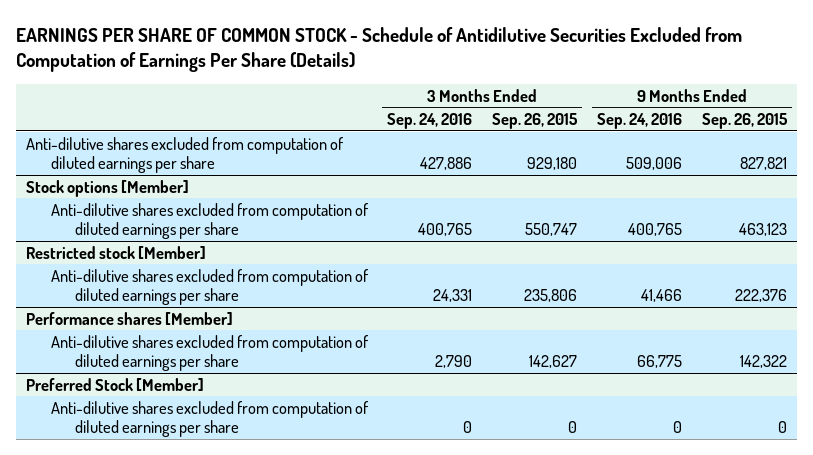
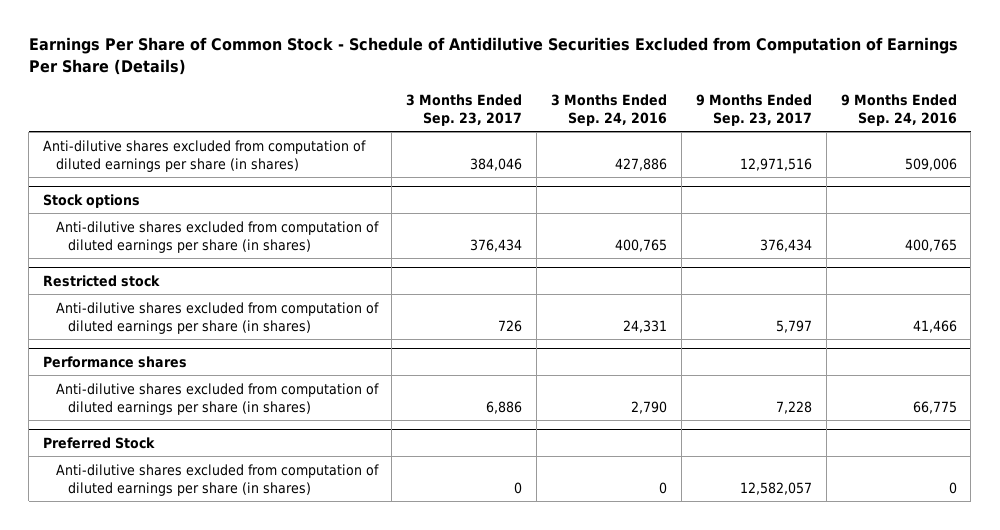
[16,26,743,73] EARNINGS PER SHARE OF COMMON STOCK - Schedule of Antidilutive Securities Excluded from Computation of Earnings Per Share (Details) -> [28,37,958,76] Earnings Per Share of Common Stock - Schedule of Antidilutive Securities Excluded from Computation of Earnings Per Share (Details)
[492,113,579,130] Sep. 26, 2015 -> none
[701,113,788,130] Sep. 26, 2015 -> none
none -> [406,93,523,126] 3 Months Ended Sep. 23, 2017
none -> [695,93,812,126] 9 Months Ended Sep. 23, 2017
[26,136,345,173] Anti-dilutive shares excluded from computation of diluted earnings per share -> [42,139,366,172] Anti-dilutive shares excluded from computation of diluted earnings per share (in shares)
[26,179,190,197] Stock options [Member] -> [42,193,140,208] Stock options
[50,202,369,239] Anti-dilutive shares excluded from computation of diluted earnings per share -> [55,220,379,253] Anti-dilutive shares excluded from computation of diluted earnings per share (in shares)
[26,245,207,259] Restricted stock [Member] -> [42,274,160,287] Restricted stock
[50,268,369,305] Anti-dilutive shares excluded from computation of diluted earnings per share -> [55,301,379,334] Anti-dilutive shares excluded from computation of diluted earnings per share (in shares)
[26,311,234,325] Performance shares [Member] -> [42,355,187,368] Performance shares
[50,334,369,371] Anti-dilutive shares excluded from computation of diluted earnings per share -> [55,382,379,415] Anti-dilutive shares excluded from computation of diluted earnings per share (in shares)
[26,377,205,391] Preferred Stock [Member] -> [42,436,155,449] Preferred Stock
[50,400,369,437] Anti-dilutive shares excluded from computation of diluted earnings per share -> [55,463,379,496] Anti-dilutive shares excluded from computation of diluted earnings per share (in shares)

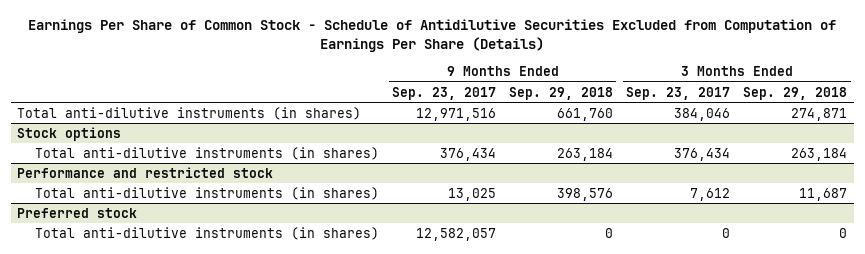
[551,93,668,126] 3 Months Ended Sep. 24, 2016 -> none
[840,93,957,126] 9 Months Ended Sep. 24, 2016 -> none
none -> [509,86,614,100] Sep. 29, 2018
none -> [743,86,848,100] Sep. 29, 2018
[42,139,366,172] Anti-dilutive shares excluded from computation of diluted earnings per share (in shares) -> [17,106,362,120] Total anti-dilutive instruments (in shares)
[42,436,155,449] Preferred Stock -> none
[55,463,379,496] Anti-dilutive shares excluded from computation of diluted earnings per share (in shares) -> none
[55,220,379,253] Anti-dilutive shares excluded from computation of diluted earnings per share (in shares) -> [34,146,379,160] Total anti-dilutive instruments (in shares)
[42,274,160,287] Restricted stock -> [17,166,274,178] Performance and restricted stock
[55,301,379,334] Anti-dilutive shares excluded from computation of diluted earnings per share (in shares) -> [34,186,379,200] Total anti-dilutive instruments (in shares)
[498,319,523,332] 726 -> [690,187,731,201] 7,612
[775,319,812,333] 5,797 -> [447,187,496,201] 13,025
[42,355,187,368] Performance shares -> [17,207,138,218] Preferred stock
[55,382,379,415] Anti-dilutive shares excluded from computation of diluted earnings per share (in shares) -> [34,226,379,240] Total anti-dilutive instruments (in shares)
[486,400,523,414] 6,886 -> [722,227,731,238] 0
[775,400,812,414] 7,228 -> [415,227,496,241] 12,582,057

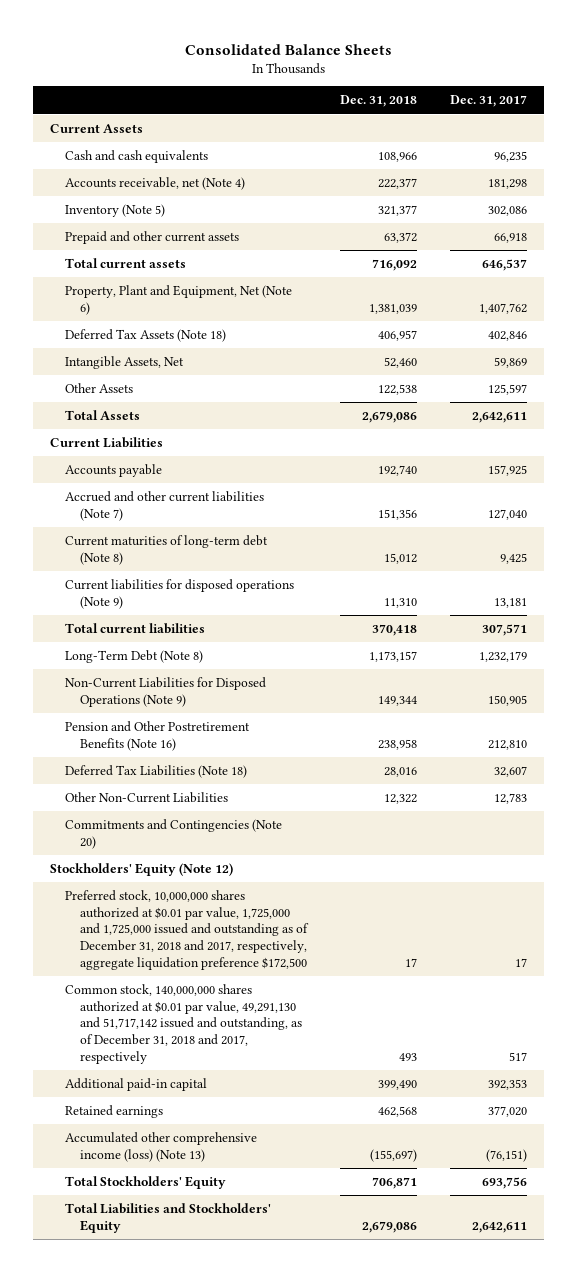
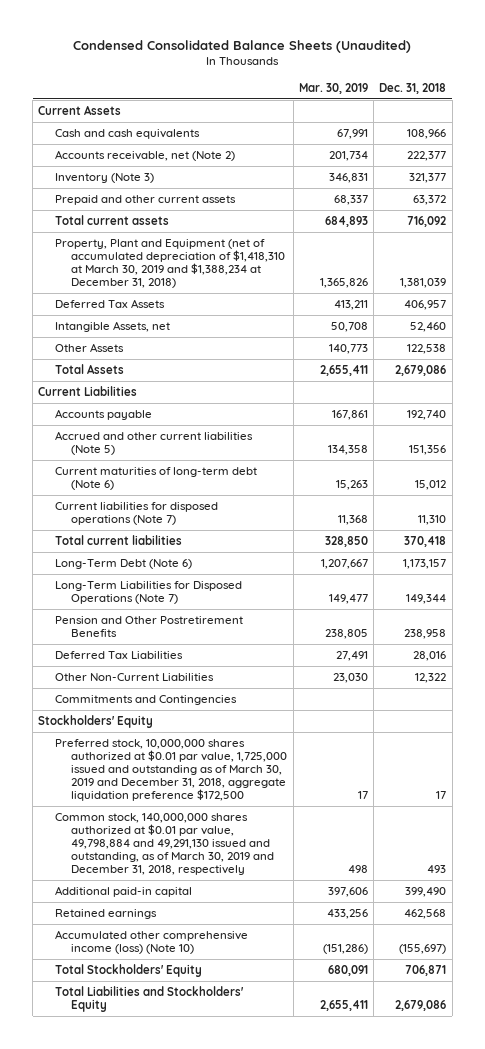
[184,43,392,55] Consolidated Balance Sheets -> [73,40,412,54] Condensed Consolidated Balance Sheets (Unaudited)
[450,95,528,108] Dec. 31, 2017 -> none
none -> [298,82,368,94] Mar. 30, 2019
[65,176,246,190] Accounts receivable, net (Note 4) -> [54,149,235,161] Accounts receivable, net (Note 2)
[65,203,166,217] Inventory (Note 5) -> [54,172,154,183] Inventory (Note 3)
[65,284,293,315] Property, Plant and Equipment, Net (Note 6) -> [54,238,286,288] Property, Plant and Equipment (net of accumulated depreciation of $1,418,310 at March 30, 2019 and $1,388,234 at December 31, 2018)
[65,328,227,342] Deferred Tax Assets (Note 18) -> [54,298,165,308] Deferred Tax Assets
[65,355,185,369] Intangible Assets, Net -> [54,320,170,332] Intangible Assets, net
[65,490,265,521] Accrued and other current liabilities (Note 7) -> [54,430,253,455] Accrued and other current liabilities (Note 5)
[65,534,269,565] Current maturities of long-term debt (Note 8) -> [54,466,257,490] Current maturities of long-term debt (Note 6)
[65,578,295,609] Current liabilities for disposed operations (Note 9) -> [54,501,218,525] Current liabilities for disposed operations (Note 7)
[65,649,204,663] Long-Term Debt (Note 8) -> [54,558,192,569] Long-Term Debt (Note 6)
[65,676,267,707] Non-Current Liabilities for Disposed Operations (Note 9) -> [54,580,242,604] Long-Term Liabilities for Disposed Operations (Note 7)
[65,720,251,751] Pension and Other Postretirement Benefits (Note 16) -> [54,615,243,637] Pension and Other Postretirement Benefits
[65,764,248,778] Deferred Tax Liabilities (Note 18) -> [54,650,183,659] Deferred Tax Liabilities
[65,818,283,849] Commitments and Contingencies (Note 20) -> [54,694,237,705] Commitments and Contingencies
[50,862,234,876] Stockholders' Equity (Note 12) -> [38,714,154,728] Stockholders' Equity
[65,889,310,970] Preferred stock, 10,000,000 shares authorized at $0.01 par value, 1,725,000 and 1,725,000 issued and outstanding as of December 31, 2018 and 2017, respectively, aggregate liquidation preference $172,500 -> [54,738,288,801] Preferred stock, 10,000,000 shares authorized at $0.01 par value, 1,725,000 issued and outstanding as of March 30, 2019 and December 31, 2018, aggregate liquidation preference $172,500
[65,983,303,1064] Common stock, 140,000,000 shares authorized at $0.01 par value, 49,291,130 and 51,717,142 issued and outstanding, as of December 31, 2018 and 2017, respectively -> [54,812,275,875] Common stock, 140,000,000 shares authorized at $0.01 par value, 49,798,884 and 49,291,130 issued and outstanding, as of March 30, 2019 and December 31, 2018, respectively
[65,1131,258,1162] Accumulated other comprehensive income (loss) (Note 13) -> [54,929,248,954] Accumulated other comprehensive income (loss) (Note 10)

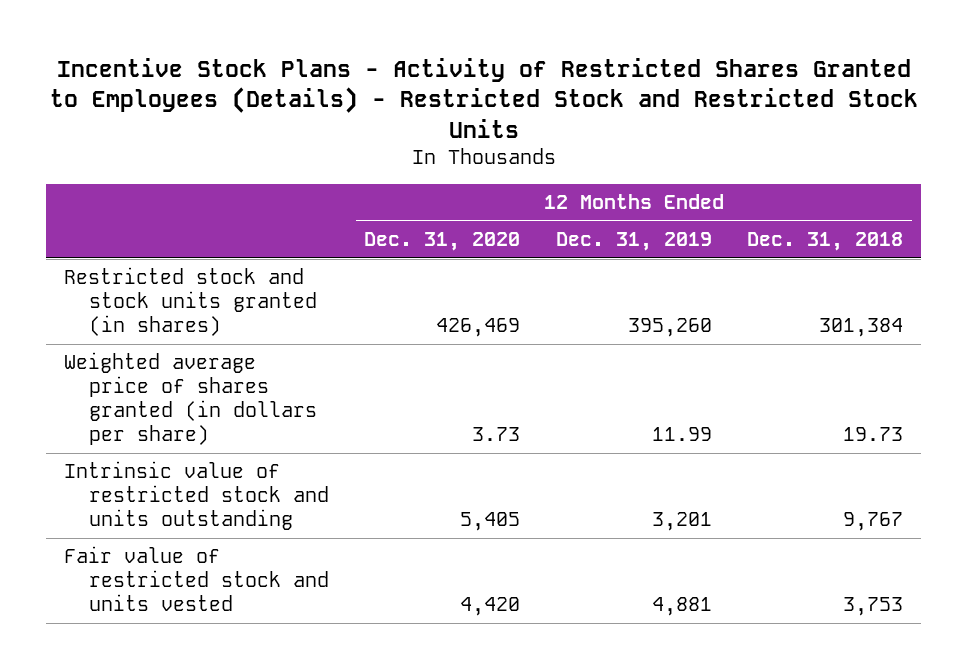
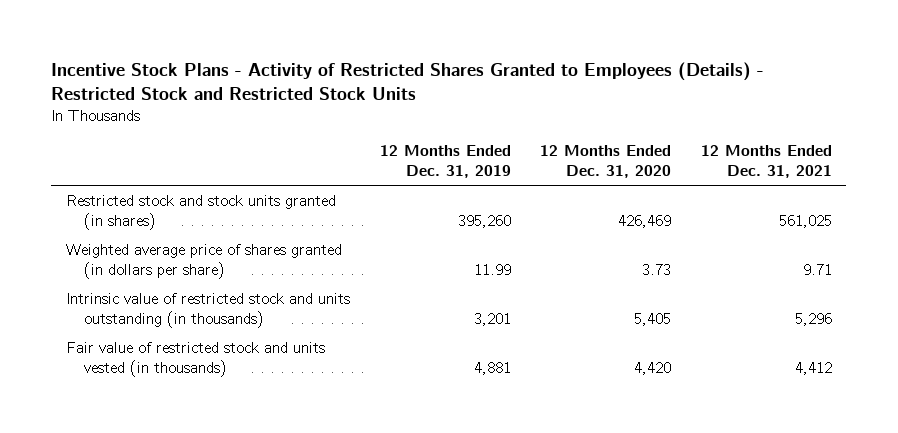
[747,232,904,252] Dec. 31, 2018 -> none
none -> [700,145,832,179] 12 Months Ended Dec. 31, 2021
[64,461,330,531] Intrinsic value of restricted stock and units outstanding -> [66,292,351,328] Intrinsic value of restricted stock and units outstanding (in thousands)
[64,546,330,612] Fair value of restricted stock and units vested -> [66,341,326,377] Fair value of restricted stock and units vested (in thousands)

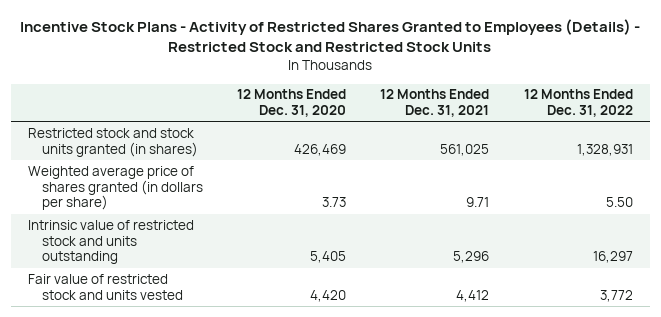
[379,145,511,179] 12 Months Ended Dec. 31, 2019 -> none
none -> [523,89,633,118] 12 Months Ended Dec. 31, 2022
[66,292,351,328] Intrinsic value of restricted stock and units outstanding (in thousands) -> [28,219,195,265] Intrinsic value of restricted stock and units outstanding
[66,341,326,377] Fair value of restricted stock and units vested (in thousands) -> [28,273,183,300] Fair value of restricted stock and units vested

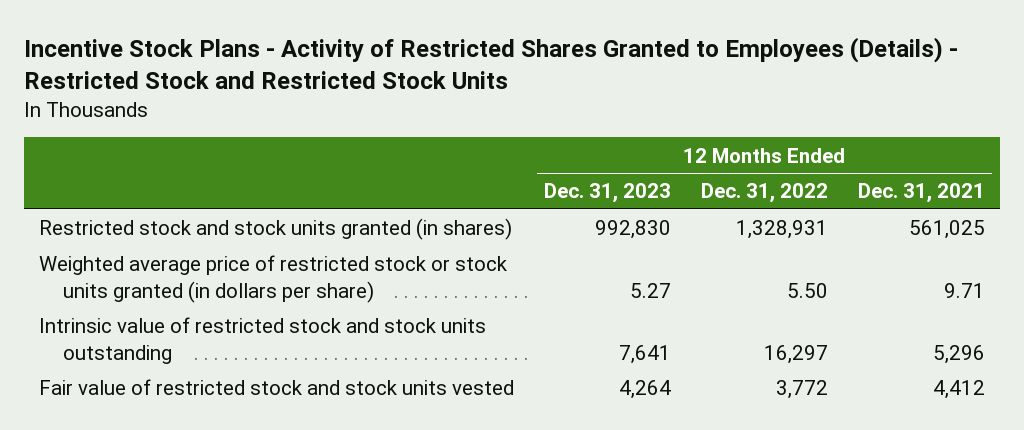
[236,89,346,118] 12 Months Ended Dec. 31, 2020 -> none
none -> [544,183,672,204] Dec. 31, 2023
[28,165,203,211] Weighted average price of shares granted (in dollars per share) -> [39,255,508,303] Weighted average price of restricted stock or stock units granted (in dollars per share)
[28,219,195,265] Intrinsic value of restricted stock and units outstanding -> [39,317,487,364] Intrinsic value of restricted stock and stock units outstanding
[28,273,183,300] Fair value of restricted stock and units vested -> [39,379,515,396] Fair value of restricted stock and stock units vested

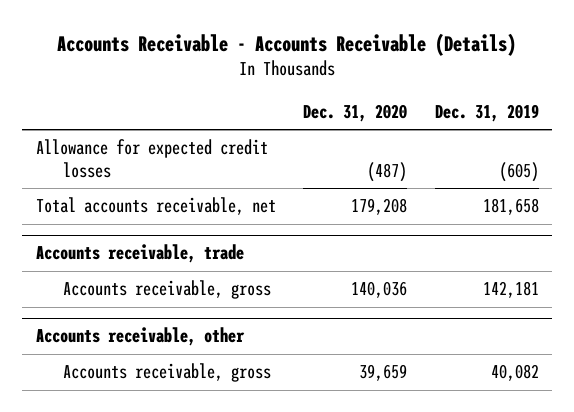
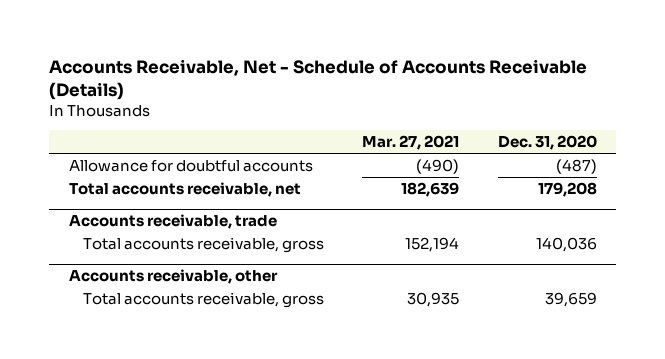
[57,32,517,56] Accounts Receivable - Accounts Receivable (Details) -> [49,58,588,100] Accounts Receivable, Net - Schedule of Accounts Receivable (Details)
[434,103,539,122] Dec. 31, 2019 -> none
none -> [362,135,460,151] Mar. 27, 2021
[35,139,268,178] Allowance for expected credit losses -> [68,159,313,172] Allowance for doubtful accounts
[63,280,272,300] Accounts receivable, gross -> [82,236,324,253] Total accounts receivable, gross
[63,363,272,383] Accounts receivable, gross -> [82,291,324,308] Total accounts receivable, gross

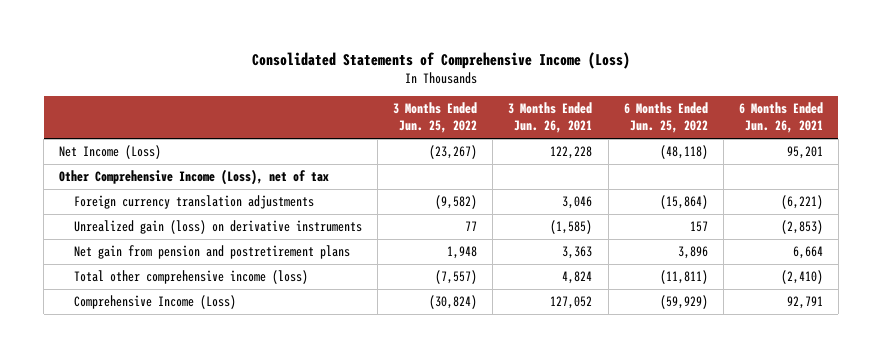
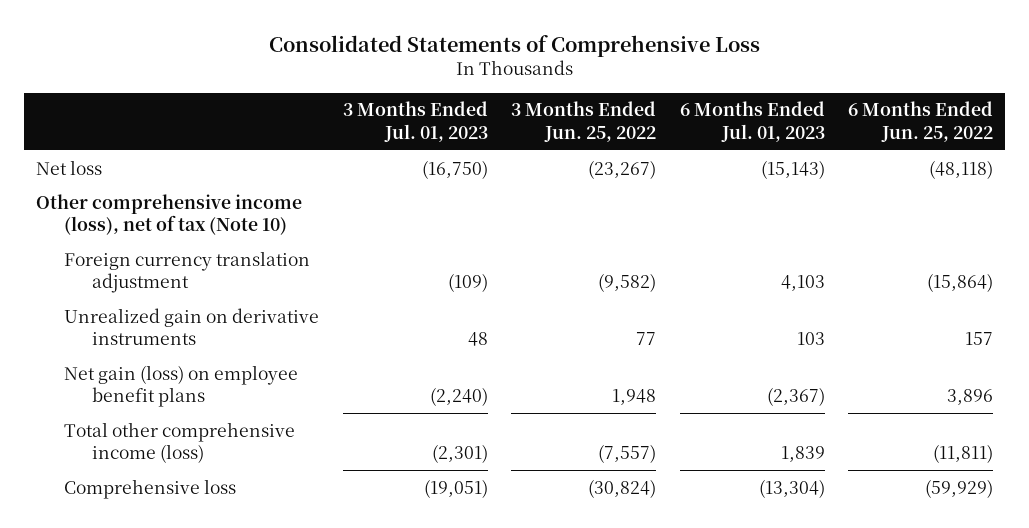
[252,51,631,69] Consolidated Statements of Comprehensive Income (Loss) -> [268,34,760,57] Consolidated Statements of Comprehensive Loss
[508,102,593,134] 3 Months Ended Jun. 26, 2021 -> none
[738,102,823,134] 6 Months Ended Jun. 26, 2021 -> none
none -> [342,101,488,142] 3 Months Ended Jul. 01, 2023
none -> [679,101,825,142] 6 Months Ended Jul. 01, 2023
[59,145,162,160] Net Income (Loss) -> [36,159,103,175] Net loss
[59,169,330,186] Other Comprehensive Income (Loss), net of tax -> [36,193,303,236] Other comprehensive income (loss), net of tax (Note 10)
[74,195,315,210] Foreign currency translation adjustments -> [64,250,311,294] Foreign currency translation adjustment
[74,220,363,235] Unrealized gain (loss) on derivative instruments -> [64,307,320,346] Unrealized gain on derivative instruments
[74,245,351,260] Net gain from pension and postretirement plans -> [64,364,299,408] Net gain (loss) on employee benefit plans
[74,295,237,310] Comprehensive Income (Loss) -> [64,478,237,499] Comprehensive loss

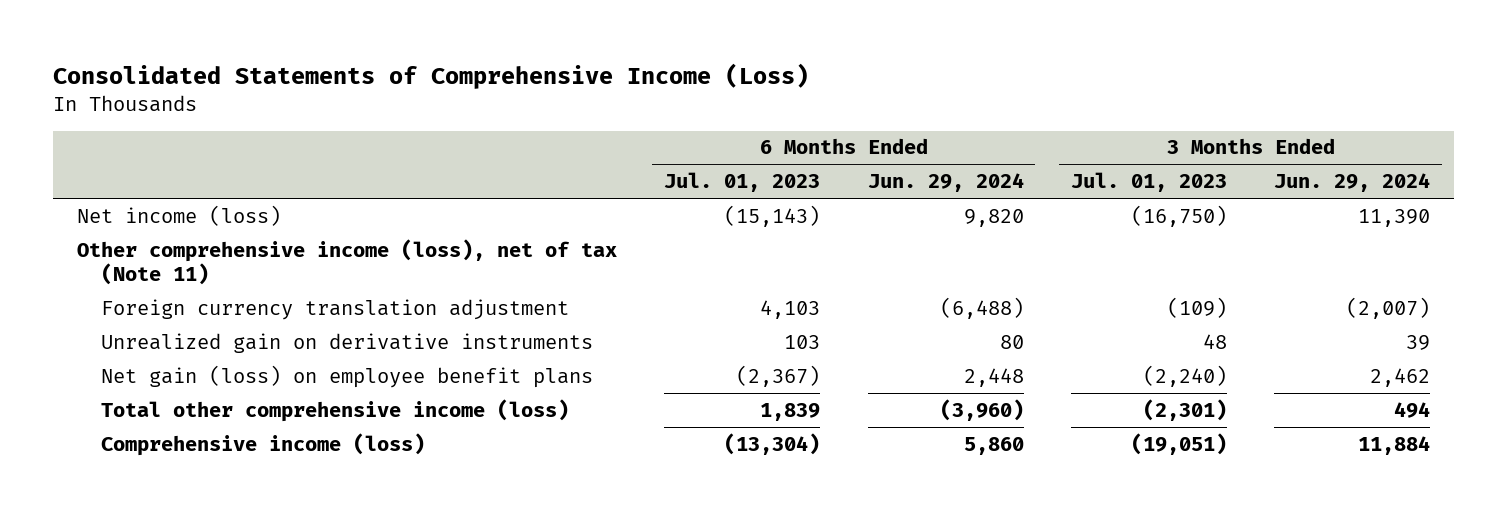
[268,34,760,57] Consolidated Statements of Comprehensive Loss -> [52,62,809,89] Consolidated Statements of Comprehensive Income (Loss)
[511,101,657,142] 3 Months Ended Jun. 25, 2022 -> none
[847,101,993,142] 6 Months Ended Jun. 25, 2022 -> none
none -> [867,173,1024,193] Jun. 29, 2024
none -> [1274,173,1431,193] Jun. 29, 2024
[36,159,103,175] Net loss -> [76,204,281,226] Net income (loss)
[36,193,303,236] Other comprehensive income (loss), net of tax (Note 10) -> [76,238,617,286] Other comprehensive income (loss), net of tax (Note 11)
[64,478,237,499] Comprehensive loss -> [100,432,425,456] Comprehensive income (loss)

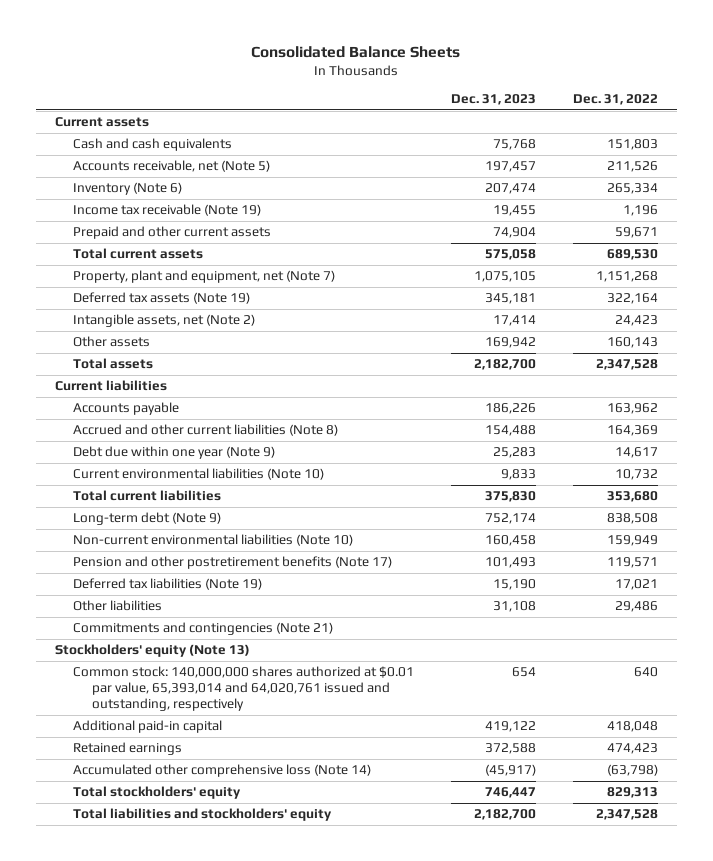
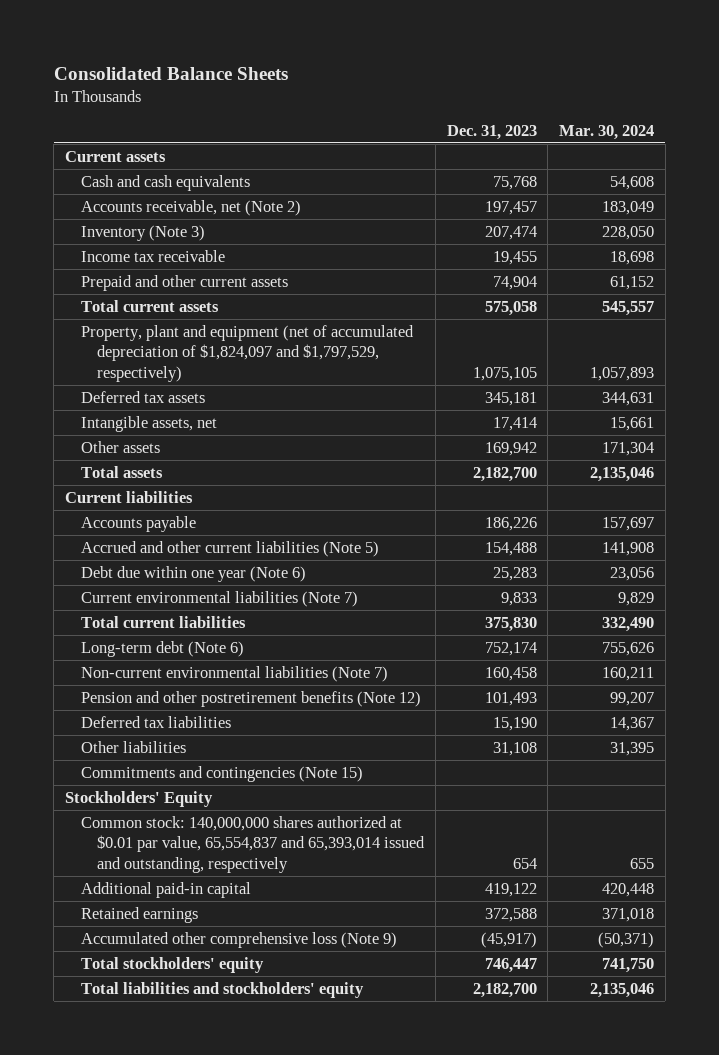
[573,94,659,106] Dec. 31, 2022 -> none
none -> [559,124,655,140] Mar. 30, 2024
[73,160,271,173] Accounts receivable, net (Note 5) -> [81,199,302,216] Accounts receivable, net (Note 2)
[73,182,183,196] Inventory (Note 6) -> [81,224,206,241] Inventory (Note 3)
[73,204,262,217] Income tax receivable (Note 19) -> [81,249,226,262] Income tax receivable
[73,270,336,284] Property, plant and equipment, net (Note 7) -> [81,324,415,382] Property, plant and equipment (net of accumulated depreciation of $1,824,097 and $1,797,529, respectively)
[73,292,251,305] Deferred tax assets (Note 19) -> [81,390,206,403] Deferred tax assets
[73,314,256,328] Intangible assets, net (Note 2) -> [81,415,218,432] Intangible assets, net
[73,424,339,437] Accrued and other current liabilities (Note 8) -> [81,540,380,557] Accrued and other current liabilities (Note 5)
[73,446,276,460] Debt due within one year (Note 9) -> [81,565,307,582] Debt due within one year (Note 6)
[73,468,325,481] Current environmental liabilities (Note 10) -> [81,590,359,607] Current environmental liabilities (Note 7)
[73,512,222,526] Long-term debt (Note 9) -> [81,640,245,657] Long-term debt (Note 6)
[73,534,354,547] Non-current environmental liabilities (Note 10) -> [81,665,389,682] Non-current environmental liabilities (Note 7)
[73,556,393,570] Pension and other postretirement benefits (Note 17) -> [81,690,422,707] Pension and other postretirement benefits (Note 12)
[73,578,263,591] Deferred tax liabilities (Note 19) -> [81,715,232,728] Deferred tax liabilities
[73,622,334,636] Commitments and contingencies (Note 21) -> [81,765,364,782] Commitments and contingencies (Note 15)
[54,644,250,658] Stockholders' equity (Note 13) -> [65,790,214,807] Stockholders' Equity
[73,666,415,712] Common stock: 140,000,000 shares authorized at $0.01 par value, 65,393,014 and 64,020,761 issued and outstanding, respectively -> [81,815,426,873] Common stock: 140,000,000 shares authorized at $0.01 par value, 65,554,837 and 65,393,014 issued and outstanding, respectively
[73,764,372,778] Accumulated other comprehensive loss (Note 14) -> [81,931,398,948] Accumulated other comprehensive loss (Note 9)

